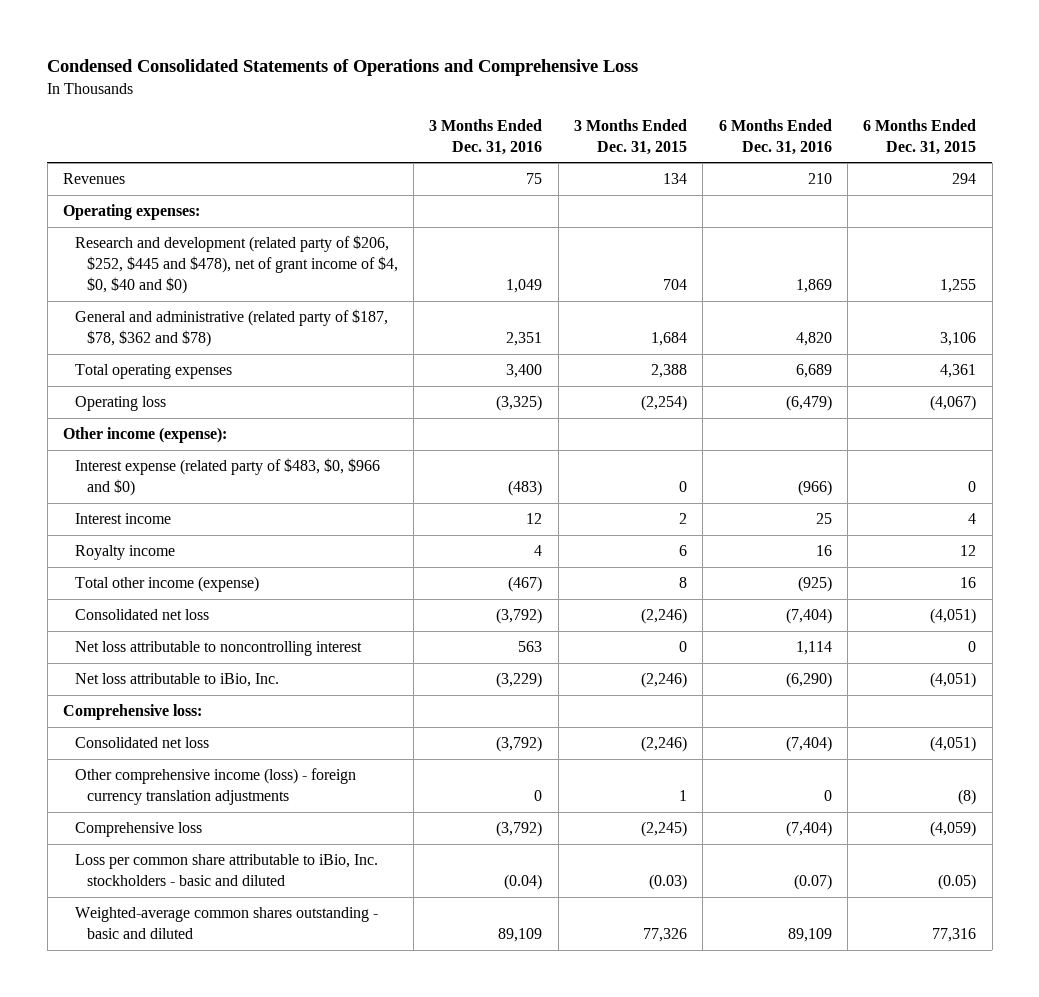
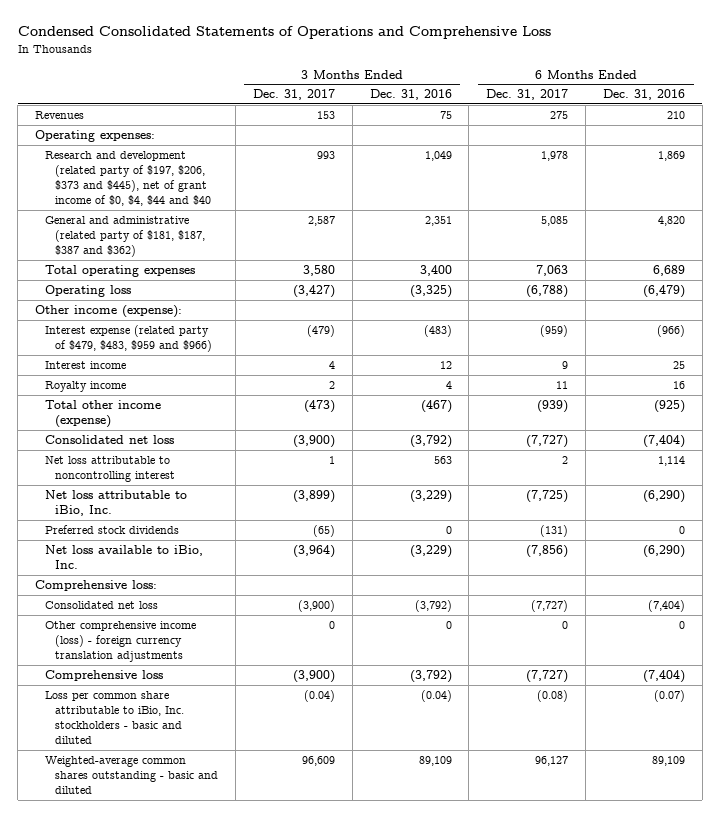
[573,118,687,155] 3 Months Ended Dec. 31, 2015 -> none
[863,118,977,155] 6 Months Ended Dec. 31, 2015 -> none
none -> [252,89,335,101] Dec. 31, 2017
none -> [486,89,569,101] Dec. 31, 2017
[74,235,398,294] Research and development (related party of $206, $252, $445 and $478), net of grant income of $4, $0, $40 and $0) -> [45,150,211,206] Research and development (related party of $197, $206, $373 and $445), net of grant income of $0, $4, $44 and $40
[74,309,388,348] General and administrative (related party of $187, $78, $362 and $78) -> [45,215,205,257] General and administrative (related party of $181, $187, $387 and $362)
[74,458,380,497] Interest expense (related party of $483, $0, $966 and $0) -> [45,324,212,352] Interest expense (related party of $479, $483, $959 and $966)
none -> [45,524,180,534] Preferred stock dividends
none -> [45,544,204,569] Net loss available to iBio, Inc.

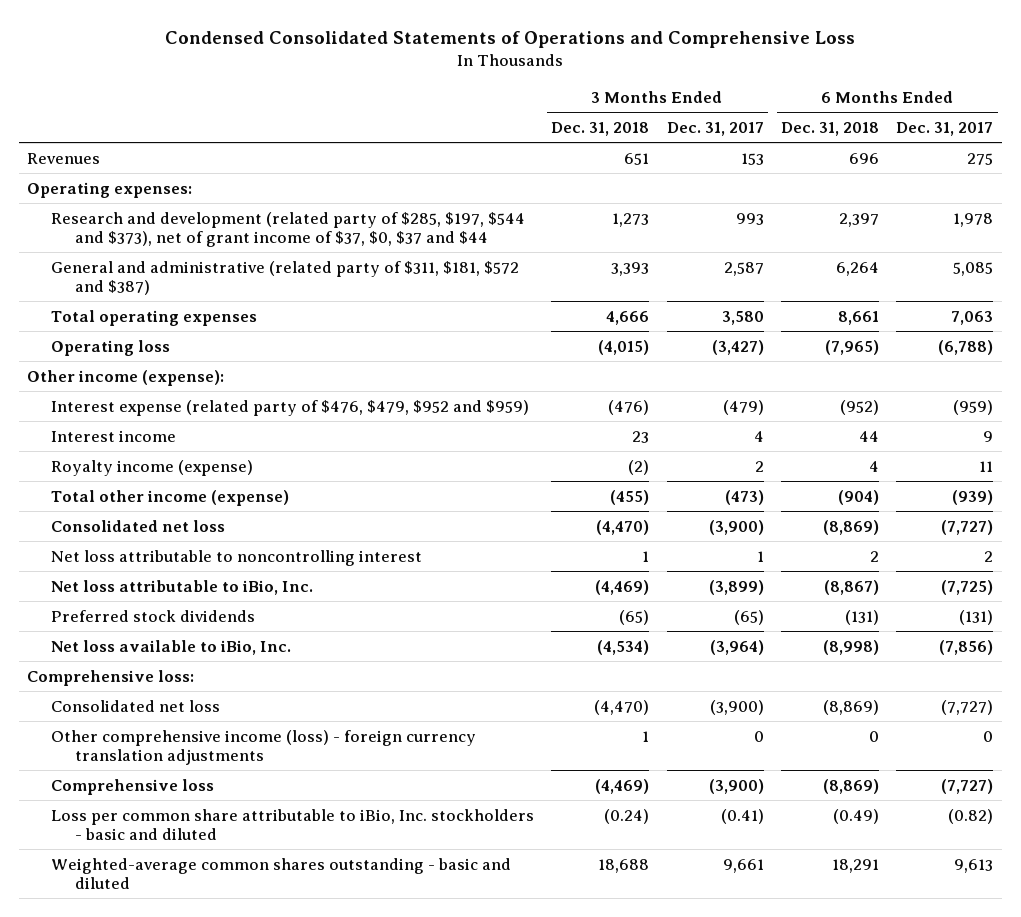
[369,89,452,101] Dec. 31, 2016 -> none
[603,89,686,101] Dec. 31, 2016 -> none
none -> [551,121,650,136] Dec. 31, 2018
none -> [780,121,879,136] Dec. 31, 2018
[45,150,211,206] Research and development (related party of $197, $206, $373 and $445), net of grant income of $0, $4, $44 and $40 -> [50,211,525,248] Research and development (related party of $285, $197, $544 and $373), net of grant income of $37, $0, $37 and $44
[45,215,205,257] General and administrative (related party of $181, $187, $387 and $362) -> [50,260,519,296] General and administrative (related party of $311, $181, $572 and $387)
[45,324,212,352] Interest expense (related party of $479, $483, $959 and $966) -> [50,399,529,416] Interest expense (related party of $476, $479, $952 and $959)
[45,380,127,392] Royalty income -> [50,459,253,476] Royalty income (expense)
[303,689,335,702] (0.04) -> [720,808,764,824] (0.41)
[537,689,569,702] (0.08) -> [948,808,994,824] (0.82)
[301,755,335,766] 96,609 -> [722,858,764,873] 9,661
[535,755,569,766] 96,127 -> [954,858,994,873] 9,613

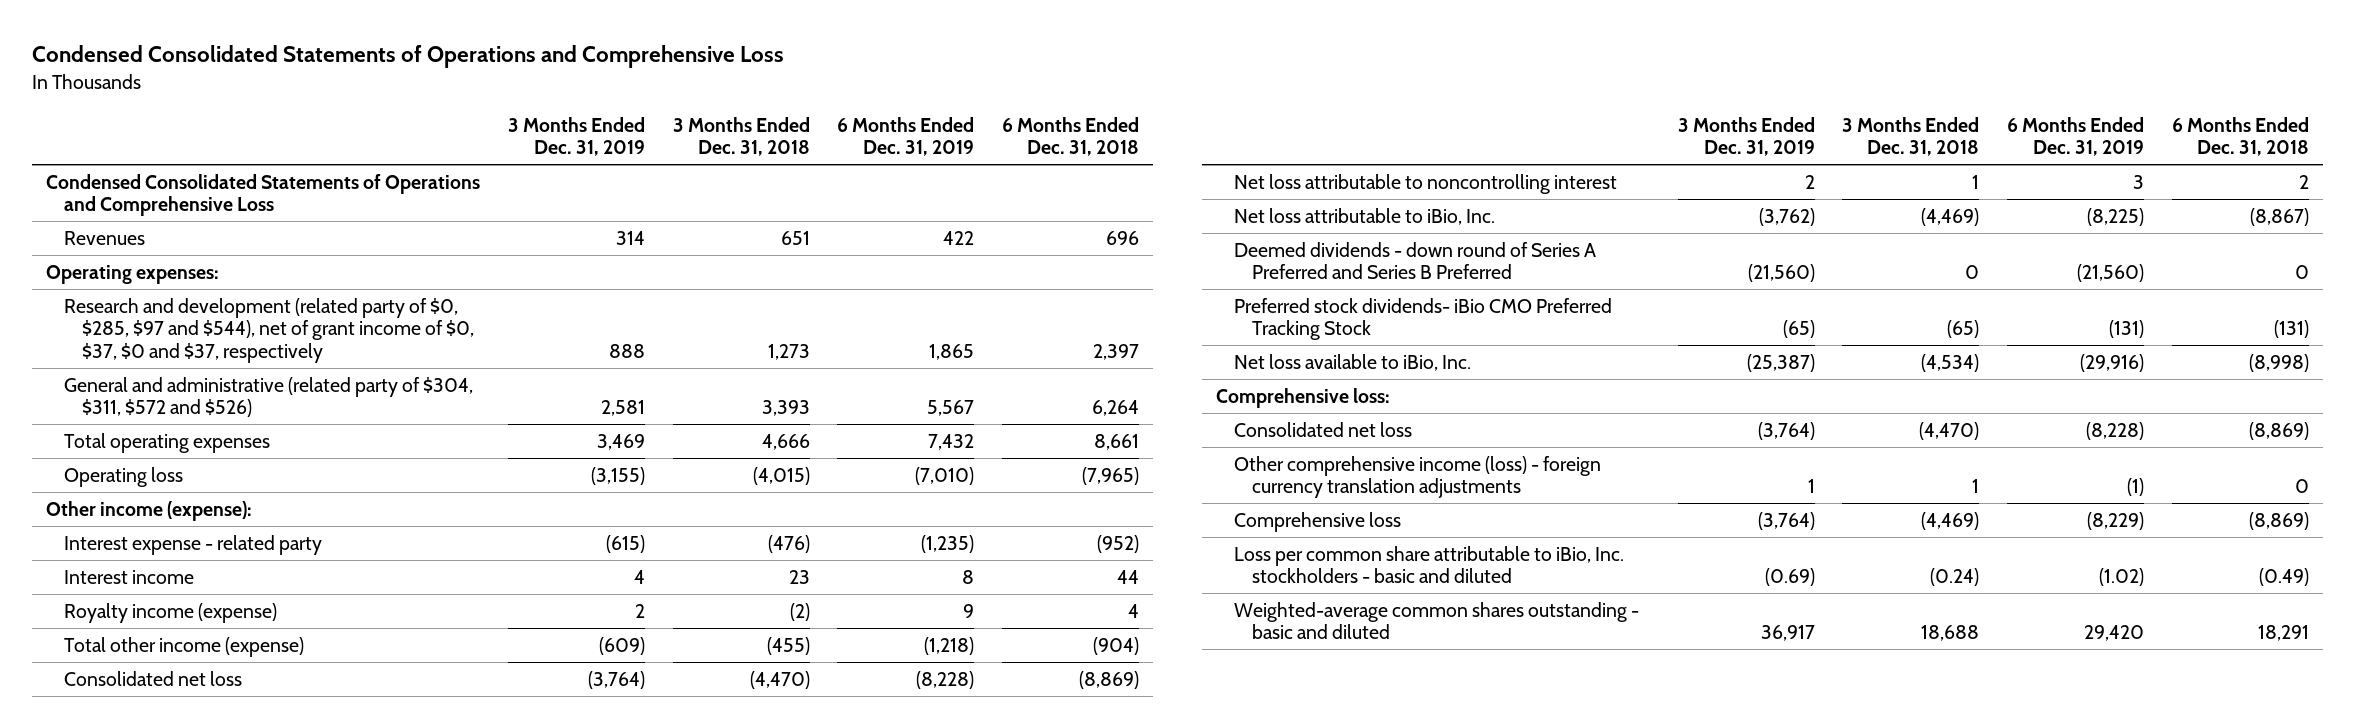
[666,121,764,136] Dec. 31, 2017 -> none
[896,121,994,136] Dec. 31, 2017 -> none
none -> [507,116,645,157] 3 Months Ended Dec. 31, 2019
none -> [837,116,975,157] 6 Months Ended Dec. 31, 2019
none -> [45,173,480,217] Condensed Consolidated Statements of Operations and Comprehensive Loss
[50,211,525,248] Research and development (related party of $285, $197, $544 and $373), net of grant income of $37, $0, $37 and $44 -> [64,297,475,363] Research and development (related party of $0, $285, $97 and $544), net of grant income of $0, $37, $0 and $37, respectively
[50,260,519,296] General and administrative (related party of $311, $181, $572 and $387) -> [64,376,474,418] General and administrative (related party of $304, $311, $572 and $526)
[50,399,529,416] Interest expense (related party of $476, $479, $952 and $959) -> [64,534,323,555] Interest expense - related party
none -> [1233,241,1596,280] Deemed dividends - down round of Series A Preferred and Series B Preferred
[50,609,255,622] Preferred stock dividends -> [1233,297,1612,341] Preferred stock dividends- iBio CMO Preferred Tracking Stock

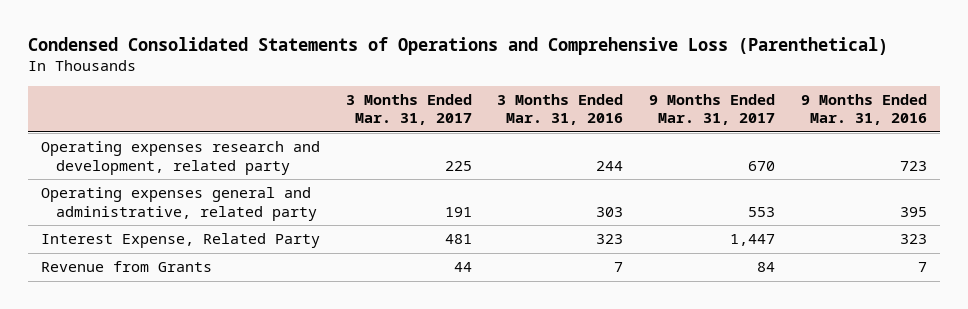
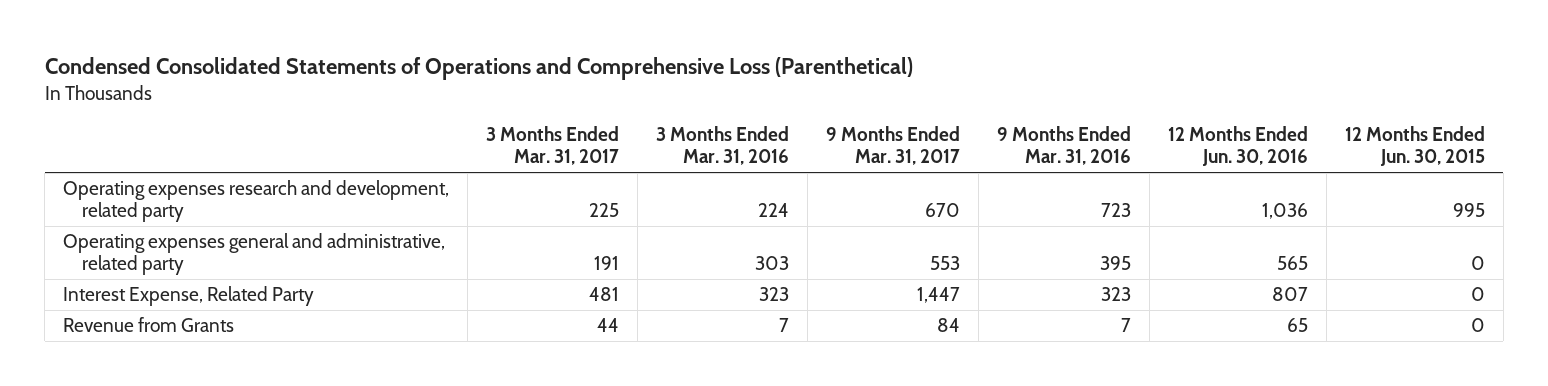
none -> [1167,126,1308,167] 12 Months Ended Jun. 30, 2016
none -> [1344,126,1485,167] 12 Months Ended Jun. 30, 2015
[596,160,624,171] 244 -> [758,203,790,218] 224

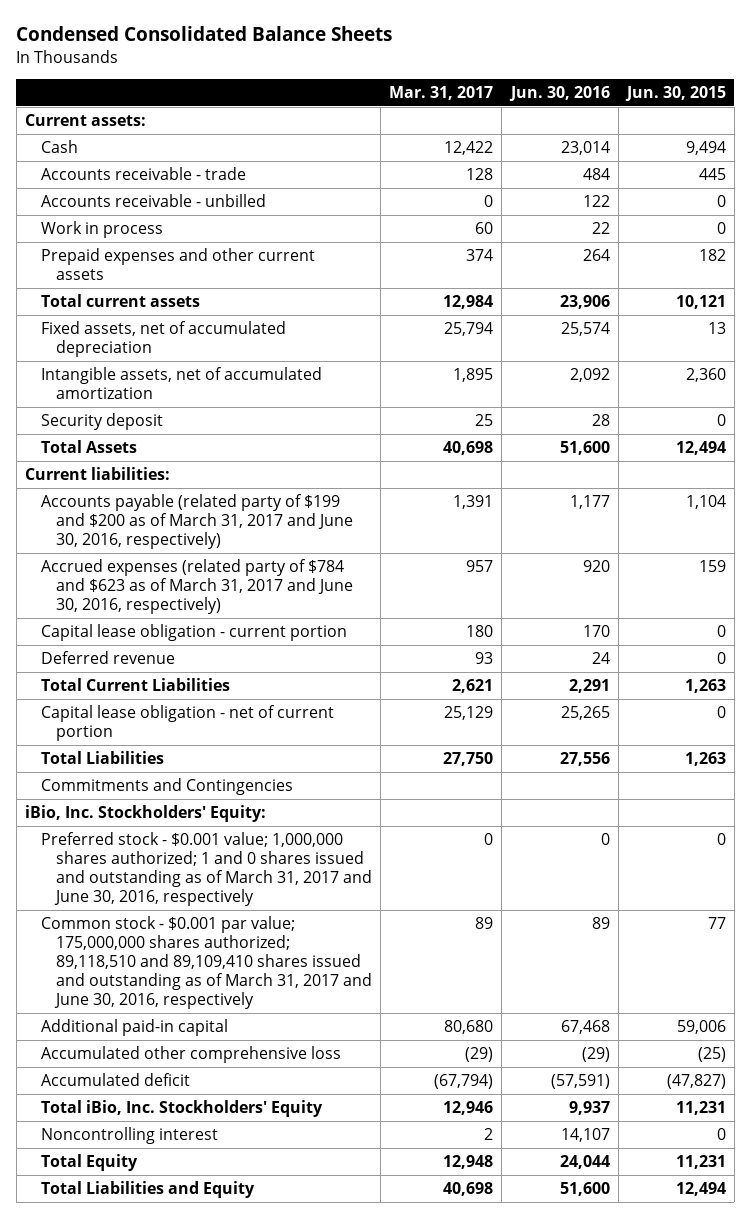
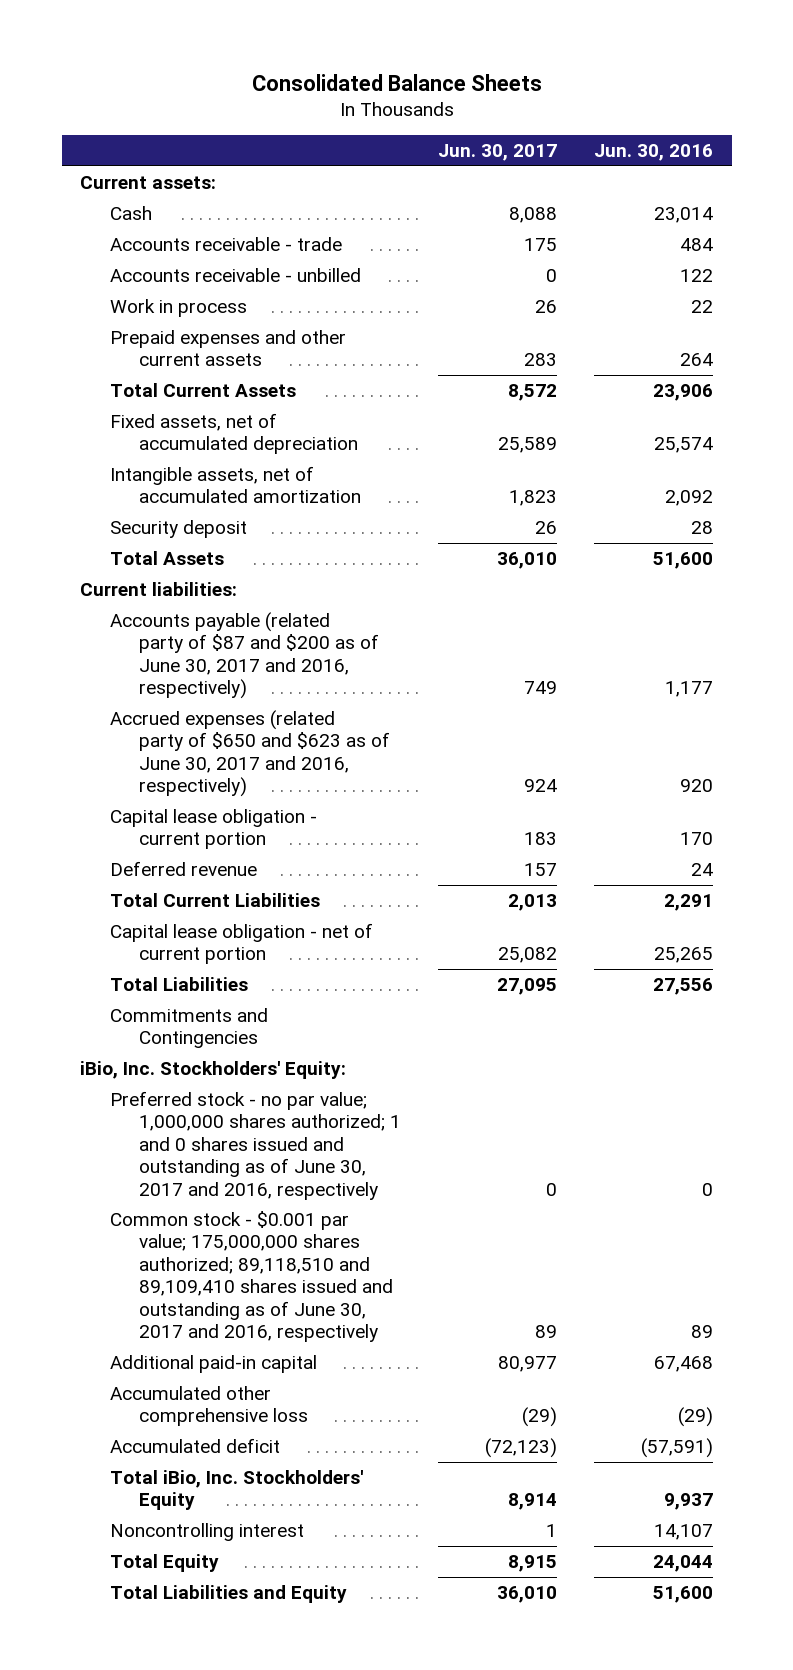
[16,26,393,42] Condensed Consolidated Balance Sheets -> [251,73,542,91] Consolidated Balance Sheets
[389,86,494,101] Mar. 31, 2017 -> none
[624,86,726,102] Jun. 30, 2015 -> none
none -> [437,144,557,162] Jun. 30, 2017
[40,294,200,308] Total current assets -> [109,382,296,397] Total Current Assets
[40,494,354,550] Accounts payable (related party of $199 and $200 as of March 31, 2017 and June 30, 2016, respectively) -> [109,611,379,700] Accounts payable (related party of $87 and $200 as of June 30, 2017 and 2016, respectively)
[40,559,354,615] Accrued expenses (related party of $784 and $623 as of March 31, 2017 and June 30, 2016, respectively) -> [109,709,390,798] Accrued expenses (related party of $650 and $623 as of June 30, 2017 and 2016, respectively)
[40,832,373,907] Preferred stock - $0.001 value; 1,000,000 shares authorized; 1 and 0 shares issued and outstanding as of March 31, 2017 and June 30, 2016, respectively -> [109,1090,401,1200] Preferred stock - no par value; 1,000,000 shares authorized; 1 and 0 shares issued and outstanding as of June 30, 2017 and 2016, respectively
[40,916,373,1010] Common stock - $0.001 par value; 175,000,000 shares authorized; 89,118,510 and 89,109,410 shares issued and outstanding as of March 31, 2017 and June 30, 2016, respectively -> [109,1210,393,1343] Common stock - $0.001 par value; 175,000,000 shares authorized; 89,118,510 and 89,109,410 shares issued and outstanding as of June 30, 2017 and 2016, respectively

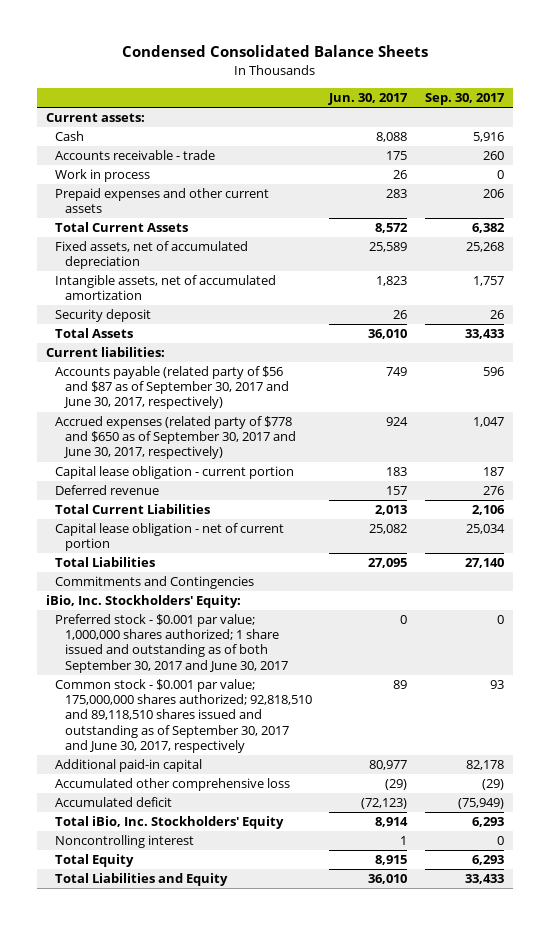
[251,73,542,91] Consolidated Balance Sheets -> [122,45,429,58] Condensed Consolidated Balance Sheets
[594,144,714,162] Jun. 30, 2016 -> none
none -> [425,93,506,106] Sep. 30, 2017
[109,267,361,282] Accounts receivable - unbilled -> none
[109,611,379,700] Accounts payable (related party of $87 and $200 as of June 30, 2017 and 2016, respectively) -> [55,366,289,410] Accounts payable (related party of $56 and $87 as of September 30, 2017 and June 30, 2017, respectively)
[109,709,390,798] Accrued expenses (related party of $650 and $623 as of June 30, 2017 and 2016, respectively) -> [55,416,296,460] Accrued expenses (related party of $778 and $650 as of September 30, 2017 and June 30, 2017, respectively)
[109,1090,401,1200] Preferred stock - no par value; 1,000,000 shares authorized; 1 and 0 shares issued and outstanding as of June 30, 2017 and 2016, respectively -> [55,614,288,673] Preferred stock - $0.001 par value; 1,000,000 shares authorized; 1 share issued and outstanding as of both September 30, 2017 and June 30, 2017
[109,1210,393,1343] Common stock - $0.001 par value; 175,000,000 shares authorized; 89,118,510 and 89,109,410 shares issued and outstanding as of June 30, 2017 and 2016, respectively -> [55,679,312,753] Common stock - $0.001 par value; 175,000,000 shares authorized; 92,818,510 and 89,118,510 shares issued and outstanding as of September 30, 2017 and June 30, 2017, respectively

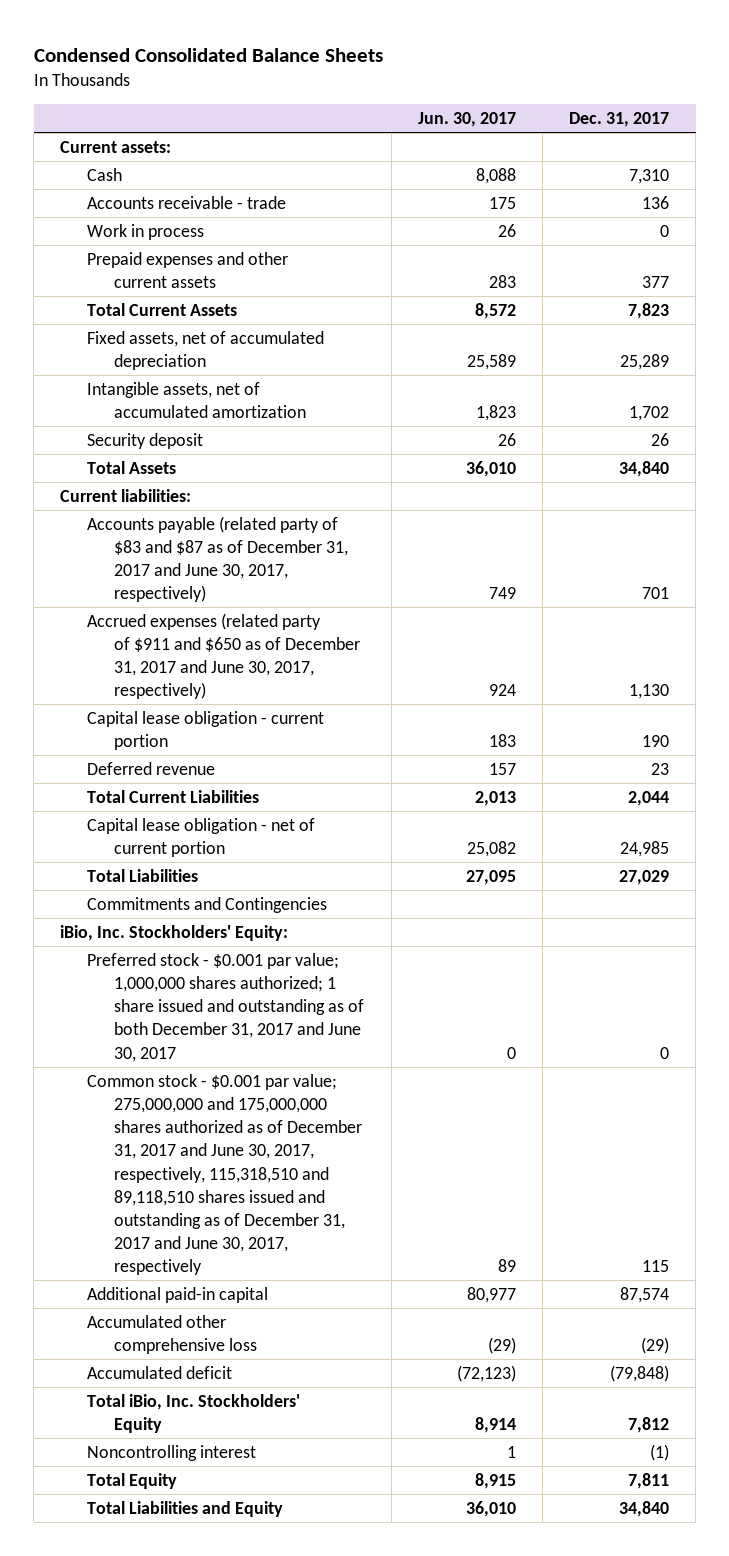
[425,93,506,106] Sep. 30, 2017 -> none
none -> [568,112,669,128] Dec. 31, 2017
[55,366,289,410] Accounts payable (related party of $56 and $87 as of September 30, 2017 and June 30, 2017, respectively) -> [87,515,349,603] Accounts payable (related party of $83 and $87 as of December 31, 2017 and June 30, 2017, respectively)
[55,416,296,460] Accrued expenses (related party of $778 and $650 as of September 30, 2017 and June 30, 2017, respectively) -> [87,612,361,700] Accrued expenses (related party of $911 and $650 as of December 31, 2017 and June 30, 2017, respectively)
[55,614,288,673] Preferred stock - $0.001 par value; 1,000,000 shares authorized; 1 share issued and outstanding as of both September 30, 2017 and June 30, 2017 -> [87,952,365,1062] Preferred stock - $0.001 par value; 1,000,000 shares authorized; 1 share issued and outstanding as of both December 31, 2017 and June 30, 2017
[55,679,312,753] Common stock - $0.001 par value; 175,000,000 shares authorized; 92,818,510 and 89,118,510 shares issued and outstanding as of September 30, 2017 and June 30, 2017, respectively -> [87,1073,363,1276] Common stock - $0.001 par value; 275,000,000 and 175,000,000 shares authorized as of December 31, 2017 and June 30, 2017, respectively, 115,318,510 and 89,118,510 shares issued and outstanding as of December 31, 2017 and June 30, 2017, respectively

